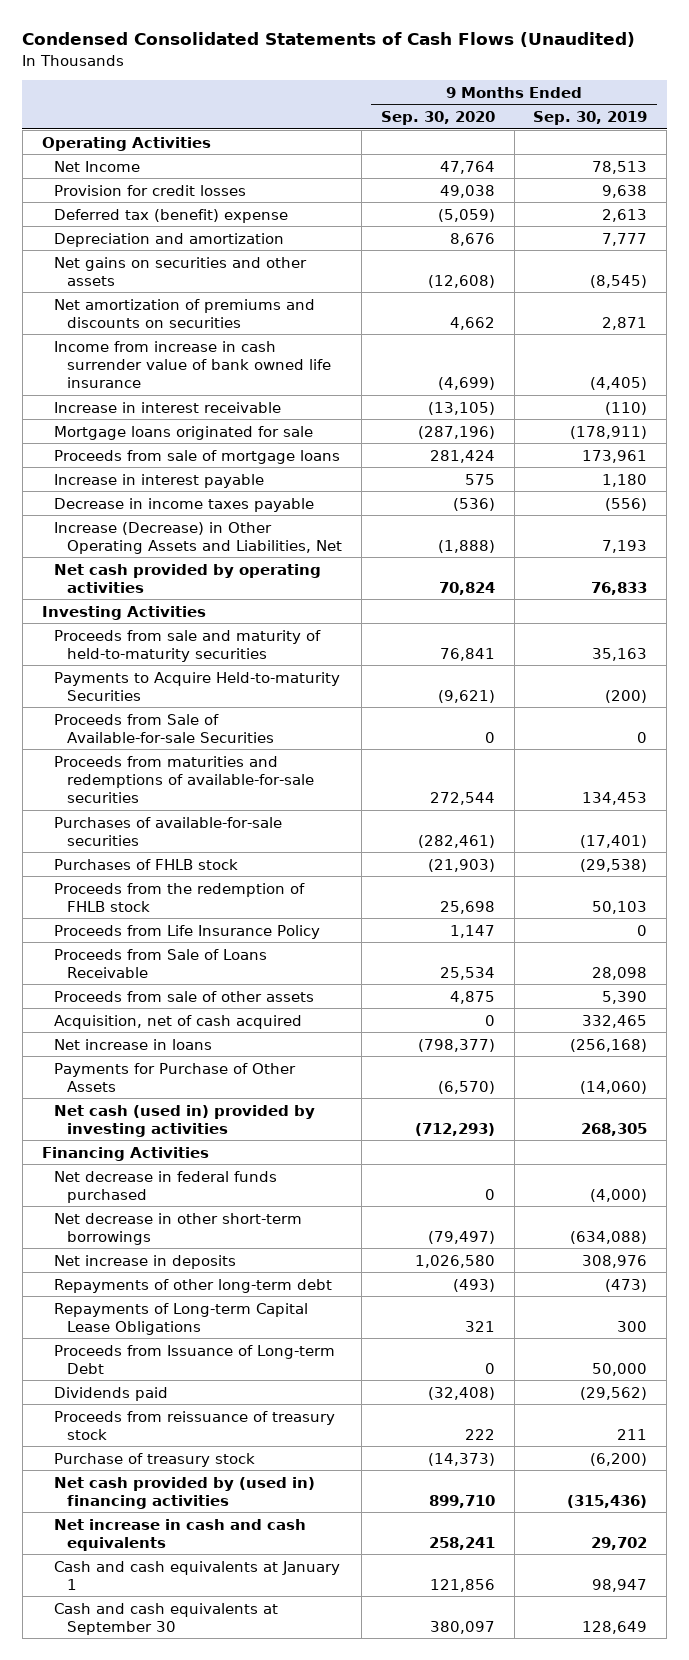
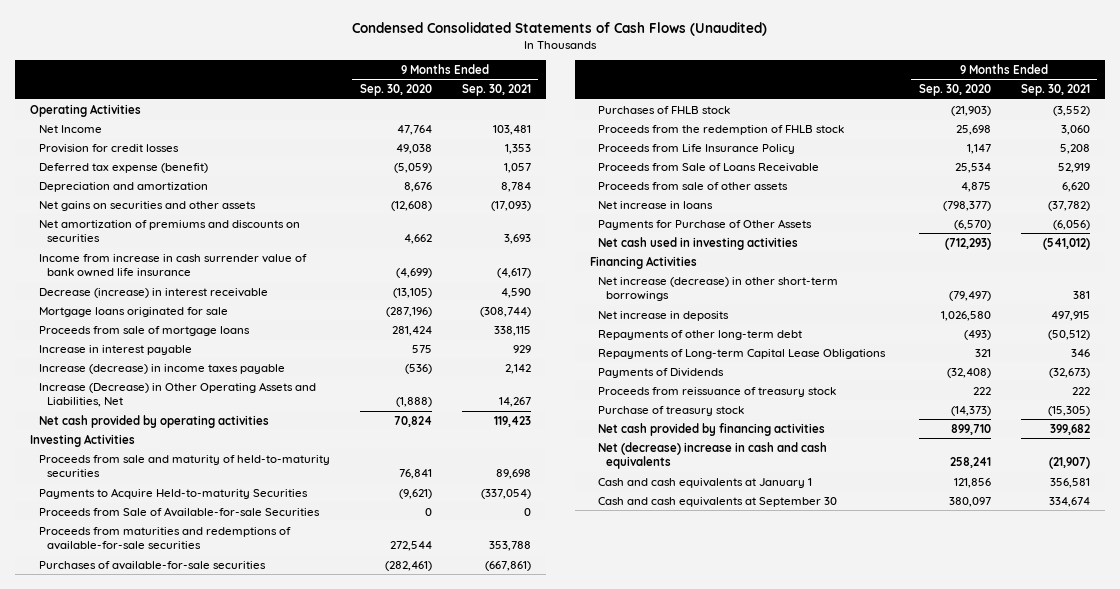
[533,111,648,126] Sep. 30, 2019 -> none
none -> [461,84,531,97] Sep. 30, 2021
[54,208,289,223] Deferred tax (benefit) expense -> [38,162,208,173] Deferred tax expense (benefit)
[54,401,282,413] Increase in interest receivable -> [38,287,268,298] Decrease (increase) in interest receivable
[54,497,315,512] Decrease in income taxes payable -> [38,363,285,374] Increase (decrease) in income taxes payable
[54,1014,303,1029] Acquisition, net of cash acquired -> none
[54,1104,316,1137] Net cash (used in) provided by investing activities -> [597,236,798,250] Net cash used in investing activities
[54,1170,278,1203] Net decrease in federal funds purchased -> none
[54,1212,303,1245] Net decrease in other short-term borrowings -> [597,276,838,302] Net increase (decrease) in other short-term borrowings
[54,1344,336,1374] Proceeds from Issuance of Long-term Debt -> none
[54,1386,169,1401] Dividends paid -> [597,367,724,378] Payments of Dividends
[54,1476,316,1509] Net cash provided by (used in) financing activities -> [597,422,825,436] Net cash provided by financing activities
[54,1518,307,1551] Net increase in cash and cash equivalents -> [597,441,827,470] Net (decrease) increase in cash and cash equivalents

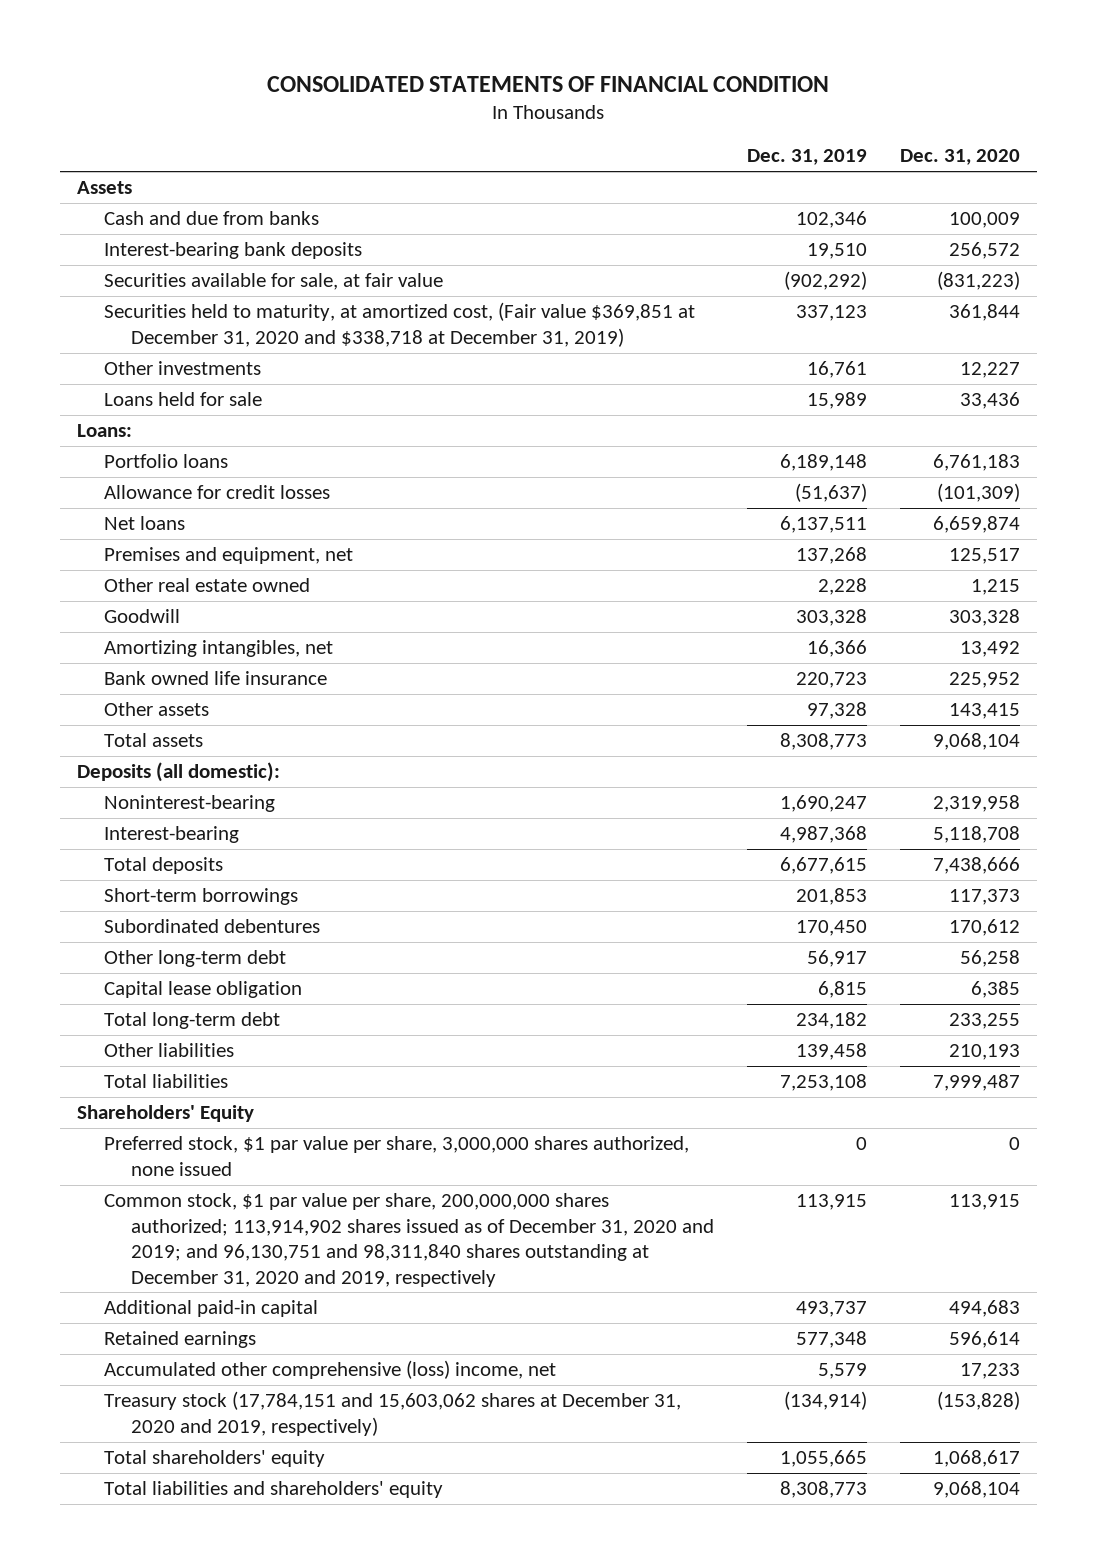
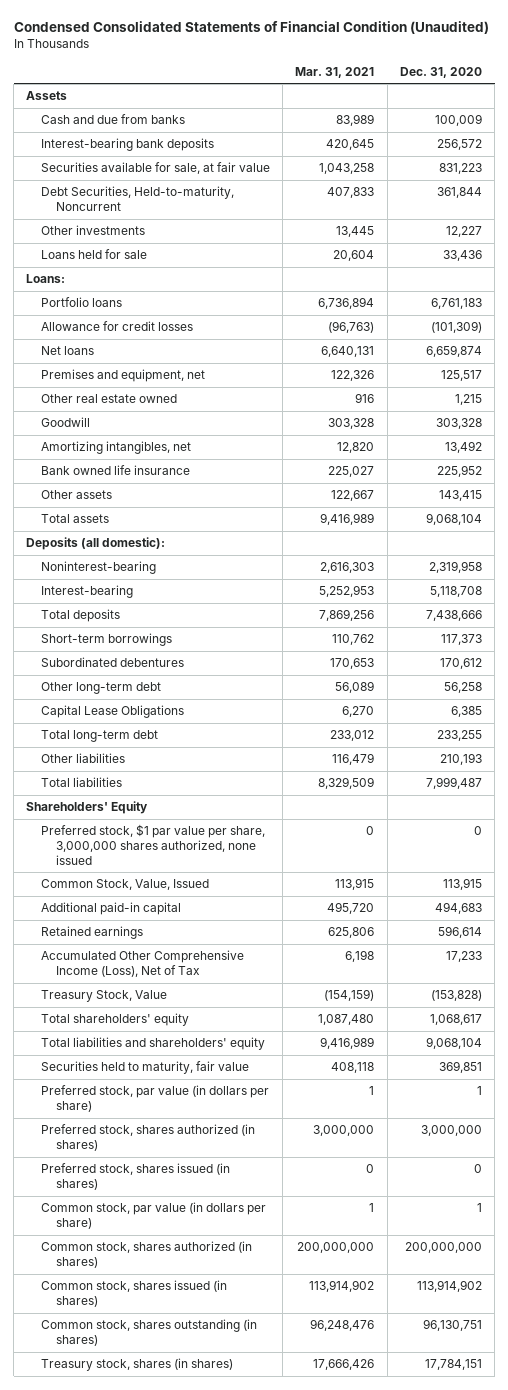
[267,75,830,92] CONSOLIDATED STATEMENTS OF FINANCIAL CONDITION -> [13,20,489,34] Condensed Consolidated Statements of Financial Condition (Unaudited)
[747,149,868,166] Dec. 31, 2019 -> none
none -> [295,66,375,78] Mar. 31, 2021
[937,271,1021,291] (831,223) -> [438,163,482,175] 831,223
[103,302,695,347] Securities held to maturity, at amortized cost, (Fair value $369,851 at December 31, 2020 and $338,718 at December 31, 2019) -> [40,186,234,211] Debt Securities, Held-to-maturity, Noncurrent
[103,981,302,999] Capital lease obligation -> [40,705,184,719] Capital Lease Obligations
[103,1193,714,1287] Common stock, $1 par value per share, 200,000,000 shares authorized; 113,914,902 shares issued as of December 31, 2020 and 2019; and 96,130,751 and 98,311,840 shares outstanding at December 31, 2020 and 2019, respectively -> [40,879,209,891] Common Stock, Value, Issued
[103,1360,556,1380] Accumulated other comprehensive (loss) income, net -> [40,950,244,977] Accumulated Other Comprehensive Income (Loss), Net of Tax
[103,1391,681,1436] Treasury stock (17,784,151 and 15,603,062 shares at December 31, 2020 and 2019, respectively) -> [40,990,167,1003] Treasury Stock, Value
none -> [40,1061,249,1075] Securities held to maturity, fair value
none -> [40,1085,269,1112] Preferred stock, par value (in dollars per share)
none -> [40,1124,255,1151] Preferred stock, shares authorized (in shares)
none -> [40,1163,230,1190] Preferred stock, shares issued (in shares)
none -> [40,1202,266,1229] Common stock, par value (in dollars per share)
none -> [40,1241,252,1268] Common stock, shares authorized (in shares)
none -> [40,1280,227,1307] Common stock, shares issued (in shares)
none -> [40,1319,257,1346] Common stock, shares outstanding (in shares)
none -> [40,1358,233,1372] Treasury stock, shares (in shares)

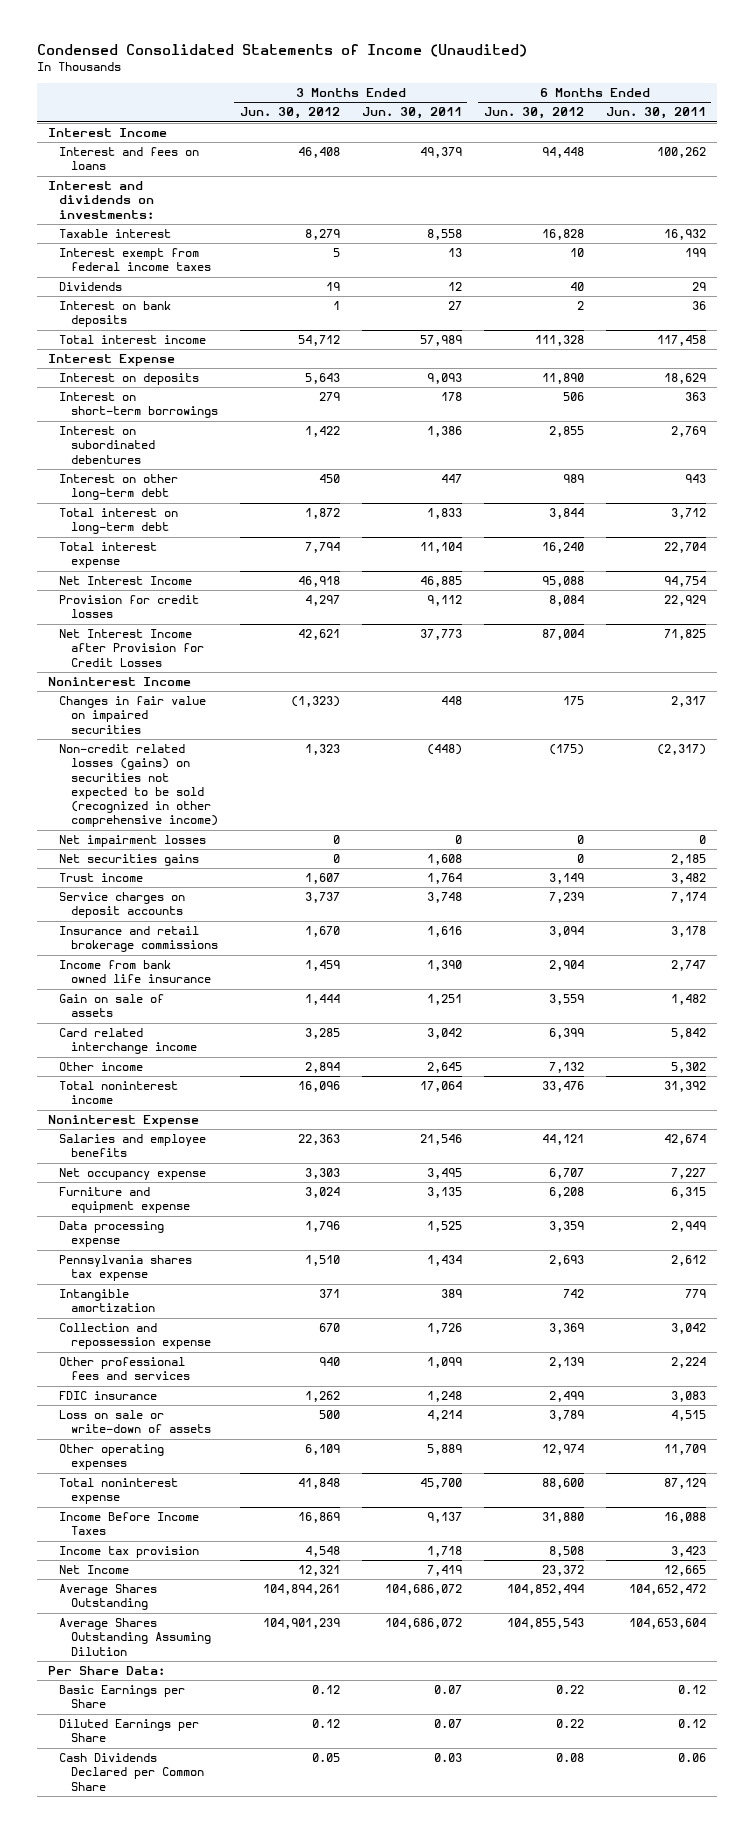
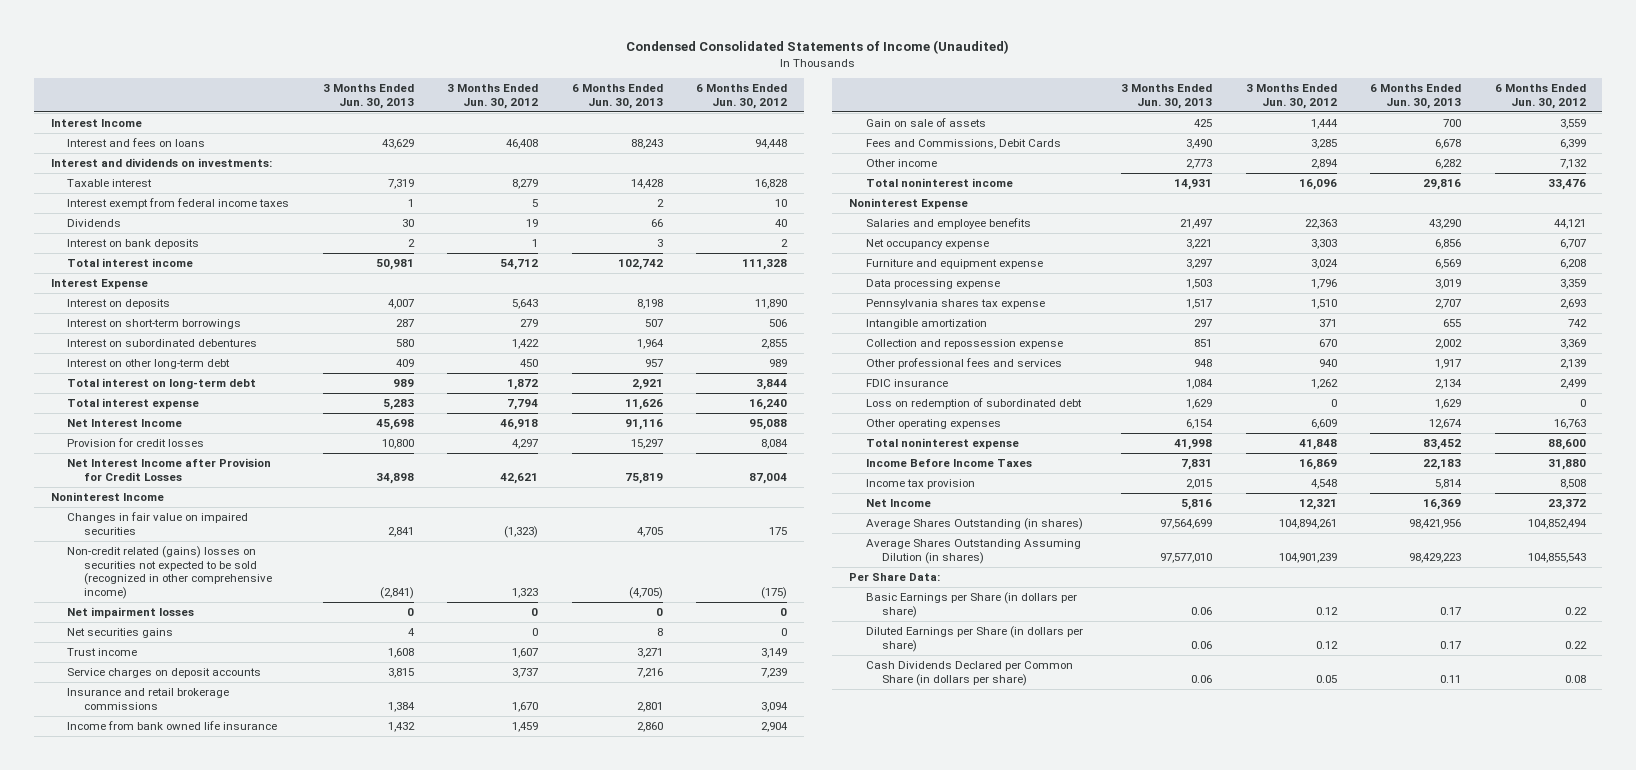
[361,107,462,120] Jun. 30, 2011 -> none
[605,107,706,120] Jun. 30, 2011 -> none
none -> [322,84,414,109] 3 Months Ended Jun. 30, 2013
none -> [571,84,663,109] 6 Months Ended Jun. 30, 2013
[59,744,218,828] Non-credit related losses (gains) on securities not expected to be sold (recognized in other comprehensive income) -> [67,546,273,600] Non-credit related (gains) losses on securities not expected to be sold (recognized in other comprehensive income)
[59,1028,197,1055] Card related interchange income -> [865,139,1061,150] Fees and Commissions, Debit Cards
[59,1410,211,1434] Loss on sale or write-down of assets -> none
none -> [865,398,1082,410] Loss on redemption of subordinated debt
[304,1444,340,1456] 6,109 -> [1310,419,1337,430] 6,609
[541,1444,584,1456] 12,974 -> [1553,419,1586,430] 16,763
[59,1584,158,1611] Average Shares Outstanding -> [865,518,1083,531] Average Shares Outstanding (in shares)
[59,1618,211,1656] Average Shares Outstanding Assuming Dilution -> [865,539,1081,564] Average Shares Outstanding Assuming Dilution (in shares)
[59,1685,186,1709] Basic Earnings per Share -> [865,592,1077,618] Basic Earnings per Share (in dollars per share)
[59,1719,200,1743] Diluted Earnings per Share -> [865,626,1083,652] Diluted Earnings per Share (in dollars per share)
[59,1753,204,1791] Cash Dividends Declared per Common Share -> [865,661,1073,686] Cash Dividends Declared per Common Share (in dollars per share)

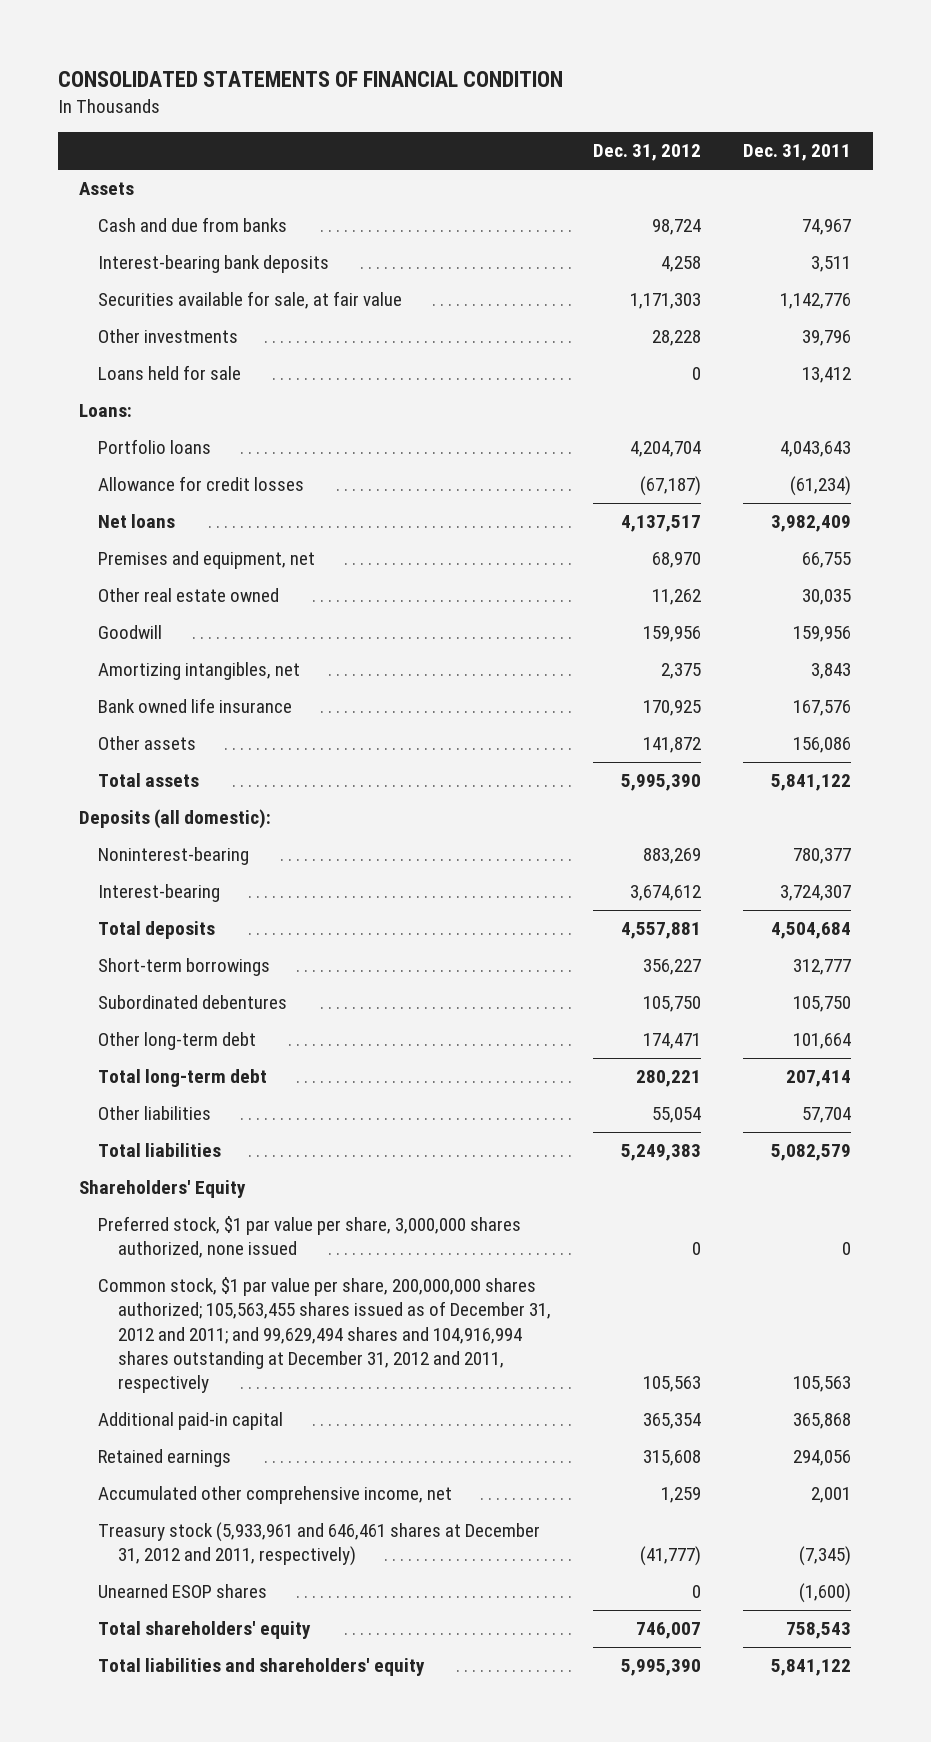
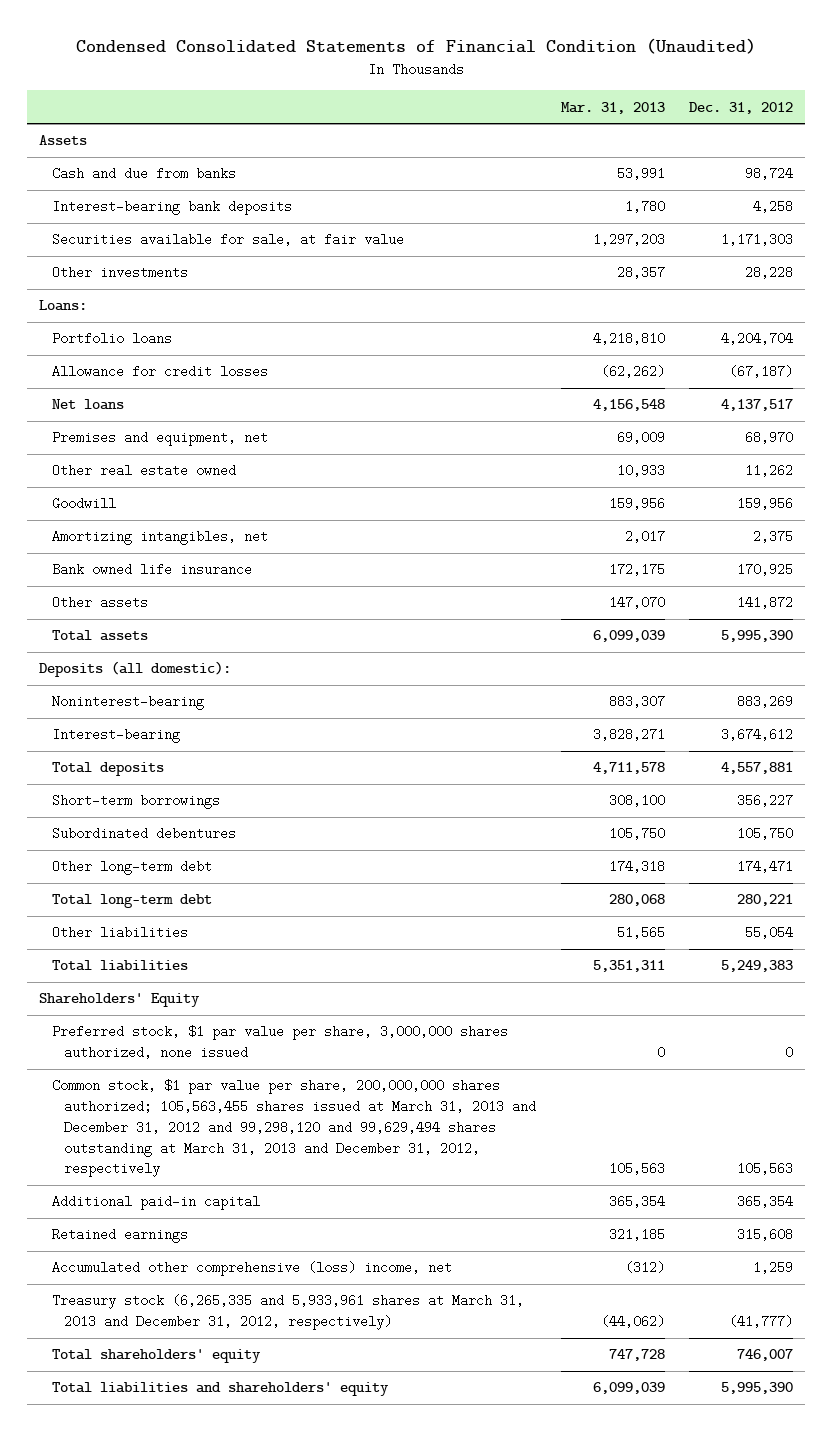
[57,71,563,88] CONSOLIDATED STATEMENTS OF FINANCIAL CONDITION -> [76,38,757,55] Condensed Consolidated Statements of Financial Condition (Unaudited)
[743,144,852,162] Dec. 31, 2011 -> none
none -> [560,101,665,114] Mar. 31, 2013
[98,365,242,381] Loans held for sale -> none
[98,1277,551,1393] Common stock, $1 par value per share, 200,000,000 shares authorized; 105,563,455 shares issued as of December 31, 2012 and 2011; and 99,629,494 shares and 104,916,994 shares outstanding at December 31, 2012 and 2011, respectively -> [51,1079,537,1178] Common stock, $1 par value per share, 200,000,000 shares authorized; 105,563,455 shares issued at March 31, 2013 and December 31, 2012 and 99,298,120 and 99,629,494 shares outstanding at March 31, 2013 and December 31, 2012, respectively
[98,1584,268,1599] Unearned ESOP shares -> none
[98,1486,453,1505] Accumulated other comprehensive income, net -> [51,1261,452,1277] Accumulated other comprehensive (loss) income, net
[98,1522,541,1567] Treasury stock (5,933,961 and 646,461 shares at December 31, 2012 and 2011, respectively) -> [51,1294,524,1331] Treasury stock (6,265,335 and 5,933,961 shares at March 31, 2013 and December 31, 2012, respectively)

